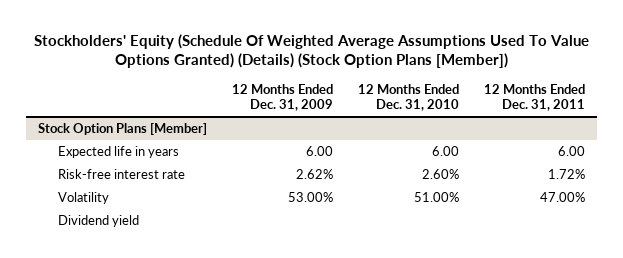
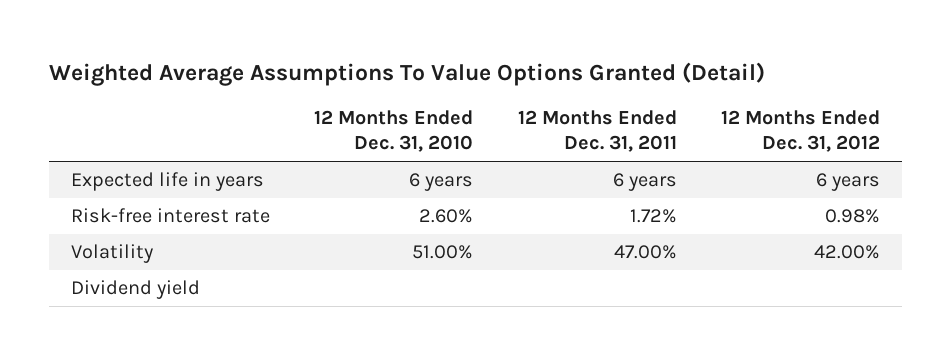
[33,33,589,69] Stockholders' Equity (Schedule Of Weighted Average Assumptions Used To Value Options Granted) (Details) (Stock Option Plans [Member]) -> [49,61,766,86] Weighted Average Assumptions To Value Options Granted (Detail)
[232,84,334,112] 12 Months Ended Dec. 31, 2009 -> none
none -> [720,110,880,153] 12 Months Ended Dec. 31, 2012
[38,123,208,136] Stock Option Plans [Member] -> none
[431,146,459,157] 6.00 -> [409,173,474,192] 6 years
[557,146,585,157] 6.00 -> [612,173,677,192] 6 years

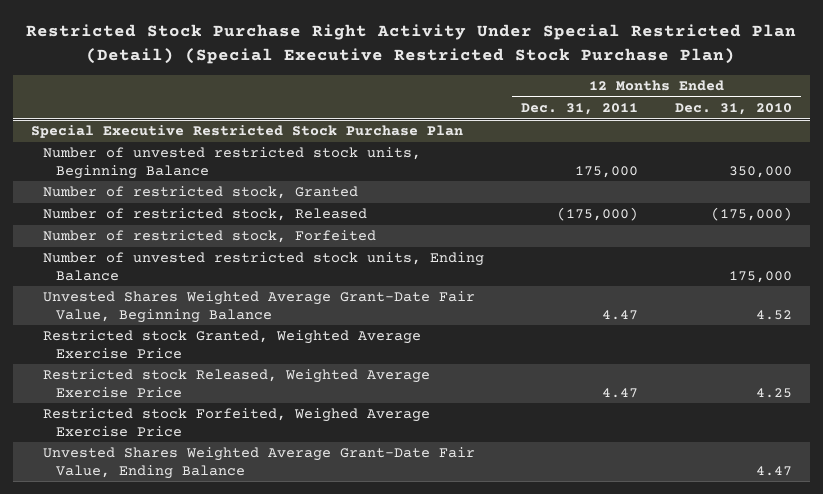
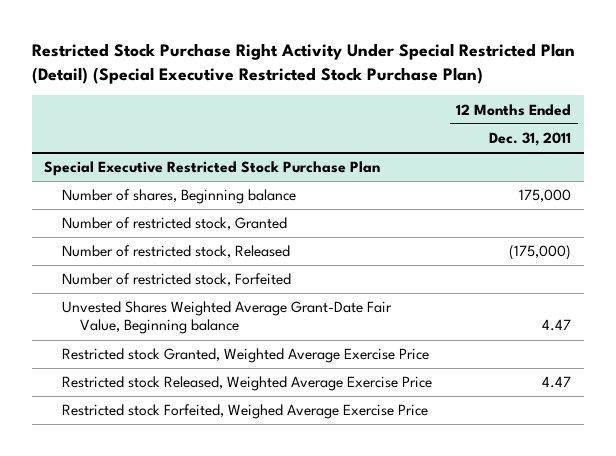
[675,103,793,116] Dec. 31, 2010 -> none
[43,147,422,179] Number of unvested restricted stock units, Beginning Balance -> [61,189,296,205] Number of shares, Beginning balance
[43,252,485,281] Number of unvested restricted stock units, Ending Balance -> none
[43,291,476,323] Unvested Shares Weighted Average Grant-Date Fair Value, Beginning Balance -> [61,301,392,335] Unvested Shares Weighted Average Grant-Date Fair Value, Beginning balance
[43,447,476,479] Unvested Shares Weighted Average Grant-Date Fair Value, Ending Balance -> none

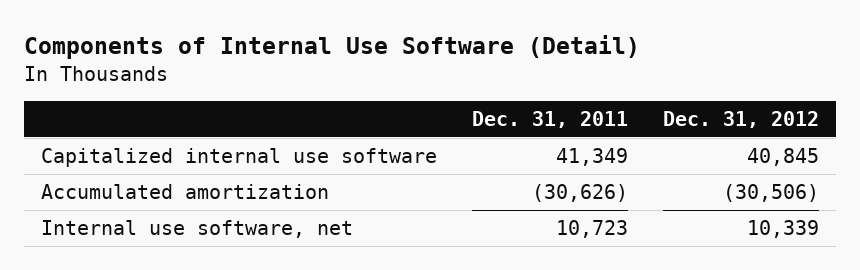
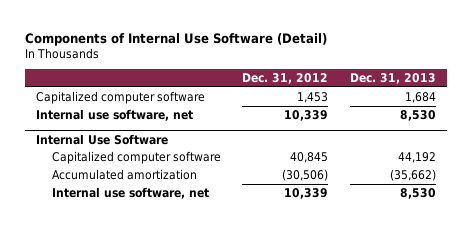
[472,110,629,128] Dec. 31, 2011 -> none
none -> [350,72,437,84] Dec. 31, 2013
[41,148,438,168] Capitalized internal use software -> [36,90,206,104] Capitalized computer software
[746,148,819,167] 40,845 -> [297,91,329,103] 1,453
none -> [36,108,194,121] Internal use software, net
none -> [36,133,169,145] Internal Use Software
none -> [51,150,221,164] Capitalized computer software

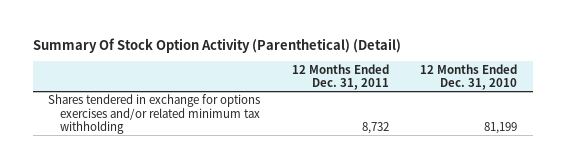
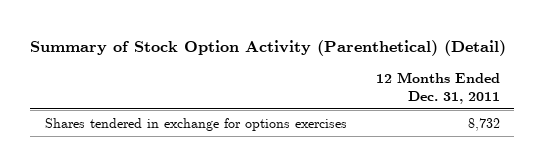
[32,38,401,54] Summary Of Stock Option Activity (Parenthetical) (Detail) -> [30,39,507,56] Summary of Stock Option Activity (Parenthetical) (Detail)
[419,63,517,91] 12 Months Ended Dec. 31, 2010 -> none
[48,94,261,134] Shares tendered in exchange for options exercises and/or related minimum tax withholding -> [44,117,347,131] Shares tendered in exchange for options exercises

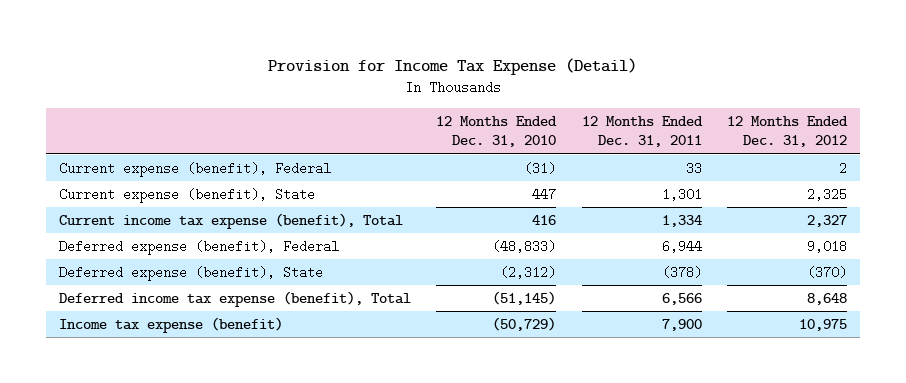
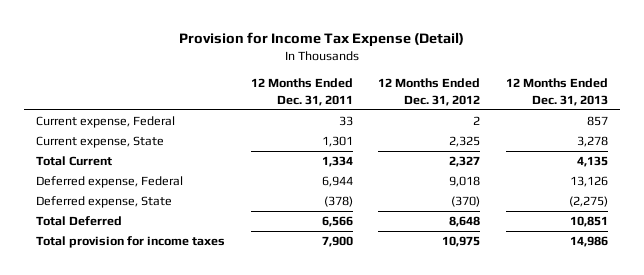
[436,115,558,148] 12 Months Ended Dec. 31, 2010 -> none
none -> [505,78,608,106] 12 Months Ended Dec. 31, 2013
[58,161,331,177] Current expense (benefit), Federal -> [36,116,176,129] Current expense, Federal
[58,187,315,203] Current expense (benefit), State -> [36,136,165,149] Current expense, State
[58,212,403,229] Current income tax expense (benefit), Total -> [36,156,113,167] Total Current
[58,239,339,255] Deferred expense (benefit), Federal -> [36,176,184,189] Deferred expense, Federal
[58,265,323,281] Deferred expense (benefit), State -> [36,196,173,209] Deferred expense, State
[58,290,411,307] Deferred income tax expense (benefit), Total -> [36,216,123,227] Total Deferred
[58,316,283,333] Income tax expense (benefit) -> [36,236,226,249] Total provision for income taxes

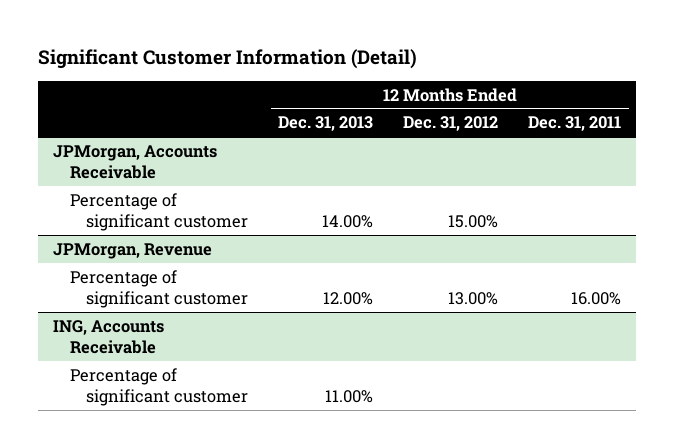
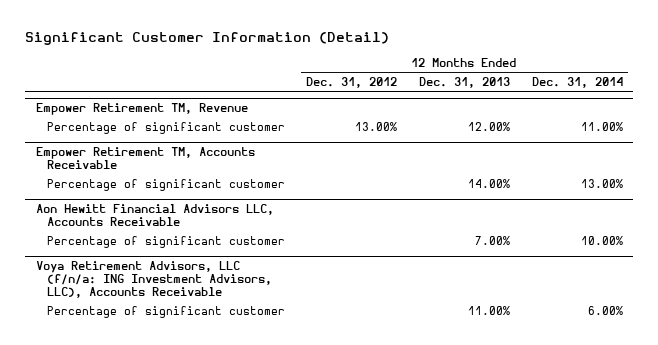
[528,116,622,132] Dec. 31, 2011 -> none
none -> [531,76,623,88] Dec. 31, 2014
[53,144,218,180] JPMorgan, Accounts Receivable -> none
[69,192,249,232] Percentage of significant customer -> none
[53,242,213,259] JPMorgan, Revenue -> none
none -> [35,103,248,116] Empower Retirement TM, Revenue
[53,319,165,355] ING, Accounts Receivable -> none
none -> [35,147,255,170] Empower Retirement TM, Accounts Receivable
none -> [46,178,285,191] Percentage of significant customer
none -> [35,204,274,227] Aon Hewitt Financial Advisors LLC, Accounts Receivable
none -> [46,235,285,248] Percentage of significant customer
none -> [35,261,272,299] Voya Retirement Advisors, LLC (f/n/a: ING Investment Advisors, LLC), Accounts Receivable

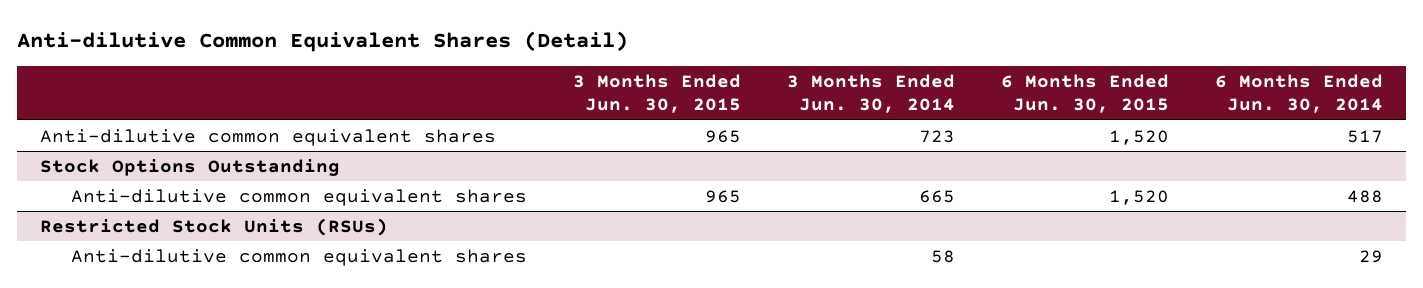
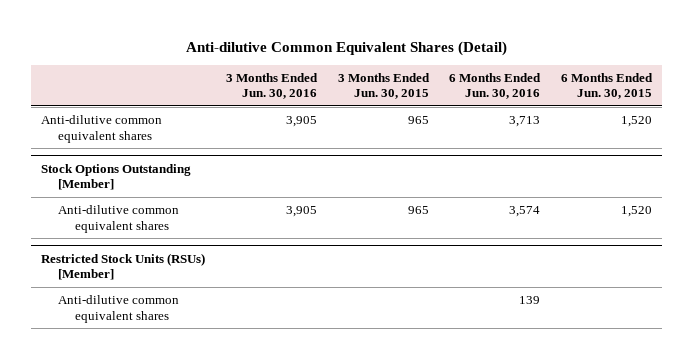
[786,74,955,114] 3 Months Ended Jun. 30, 2014 -> none
[1214,74,1383,114] 6 Months Ended Jun. 30, 2014 -> none
none -> [226,72,319,100] 3 Months Ended Jun. 30, 2016
none -> [449,72,542,100] 6 Months Ended Jun. 30, 2016
[39,158,340,176] Stock Options Outstanding -> [41,163,192,191] Stock Options Outstanding [Member]
[39,217,388,236] Restricted Stock Units (RSUs) -> [41,252,206,281] Restricted Stock Units (RSUs) [Member]

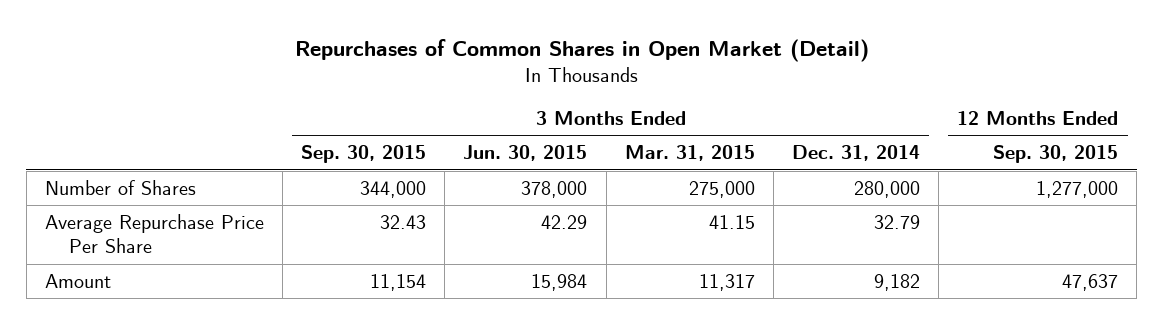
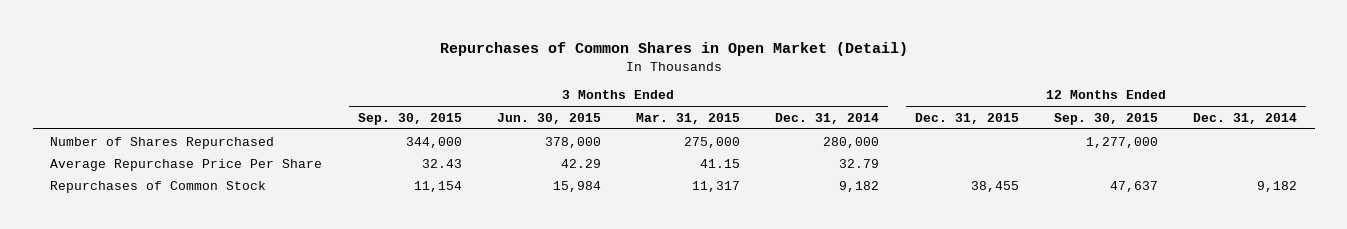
none -> [914,112,1019,124] Dec. 31, 2015
none -> [1192,112,1297,124] Dec. 31, 2014
[44,179,196,195] Number of Shares -> [50,136,275,149] Number of Shares Repurchased
[44,273,111,288] Amount -> [50,180,267,193] Repurchases of Common Stock

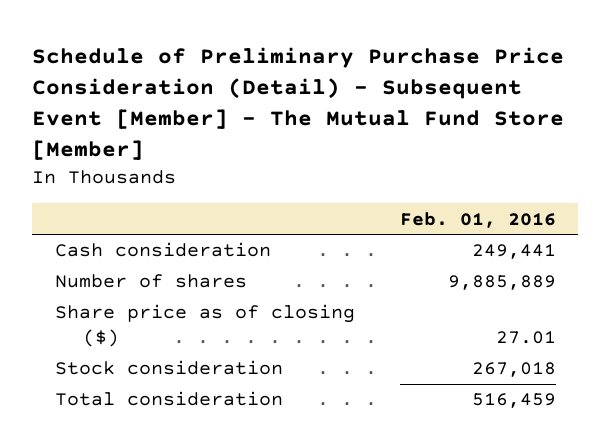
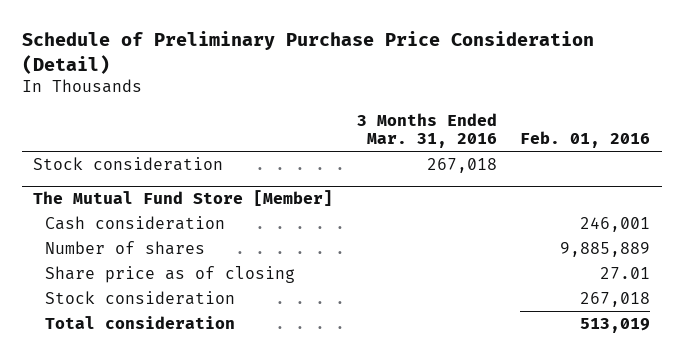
[32,47,565,161] Schedule of Preliminary Purchase Price Consideration (Detail) - Subsequent Event [Member] - The Mutual Fund Store [Member] -> [21,31,594,74] Schedule of Preliminary Purchase Price Consideration (Detail)
none -> [356,112,497,149] 3 Months Ended Mar. 31, 2016
none -> [33,156,224,171] Stock consideration
none -> [33,190,334,207] The Mutual Fund Store [Member]
[471,244,556,260] 249,441 -> [580,216,651,232] 246,001
[54,304,355,348] Share price as of closing ($) -> [44,265,295,283] Share price as of closing
[471,393,556,409] 516,459 -> [580,317,651,333] 513,019

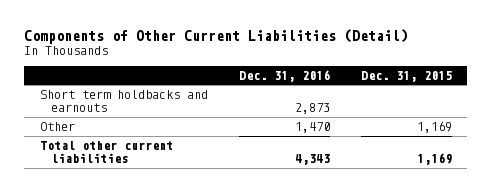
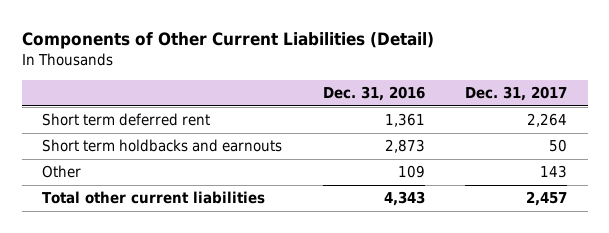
[360,70,452,82] Dec. 31, 2015 -> none
none -> [465,86,568,102] Dec. 31, 2017
none -> [41,113,210,127] Short term deferred rent
[294,122,330,134] 1,470 -> [397,165,425,179] 109

